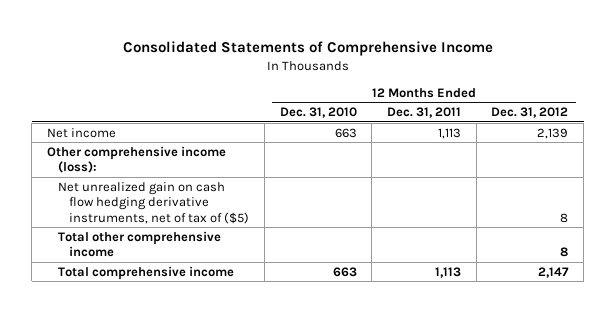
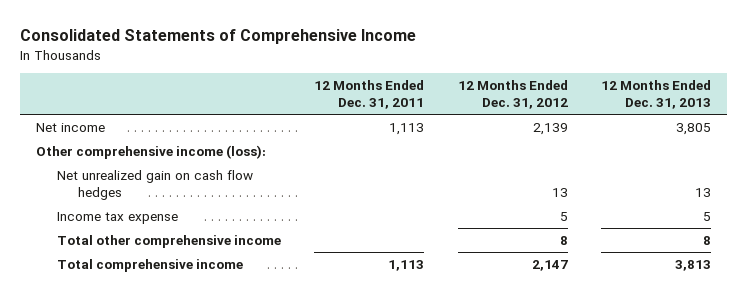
[279,107,357,119] Dec. 31, 2010 -> none
none -> [600,80,711,110] 12 Months Ended Dec. 31, 2013
[58,181,250,224] Net unrealized gain on cash flow hedging derivative instruments, net of tax of ($5) -> [57,169,254,200] Net unrealized gain on cash flow hedges
[560,212,569,223] 8 -> [551,187,568,197] 13
none -> [57,211,179,224] Income tax expense

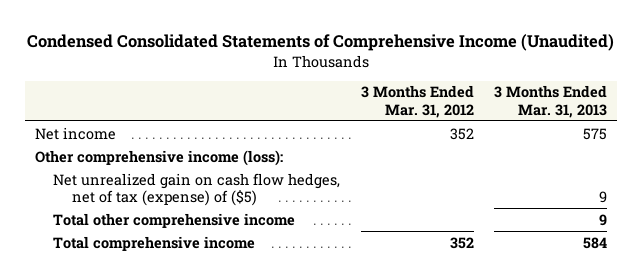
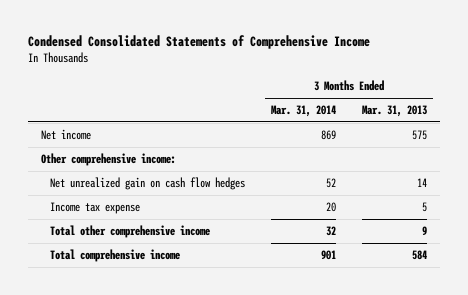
[27,34,615,52] Condensed Consolidated Statements of Comprehensive Income (Unaudited) -> [28,35,371,50] Condensed Consolidated Statements of Comprehensive Income
[360,85,474,118] 3 Months Ended Mar. 31, 2012 -> none
none -> [271,105,337,118] Mar. 31, 2014
[35,149,284,166] Other comprehensive income (loss): -> [40,153,176,167] Other comprehensive income:
[53,172,341,206] Net unrealized gain on cash flow hedges, net of tax (expense) of ($5) -> [50,177,246,191] Net unrealized gain on cash flow hedges
[599,190,608,203] 9 -> [416,178,427,188] 14
none -> [50,202,141,215] Income tax expense

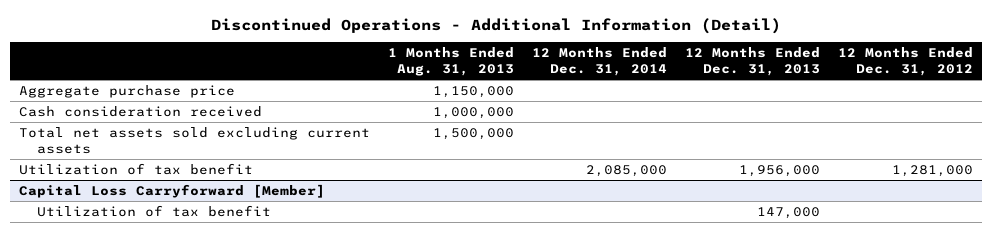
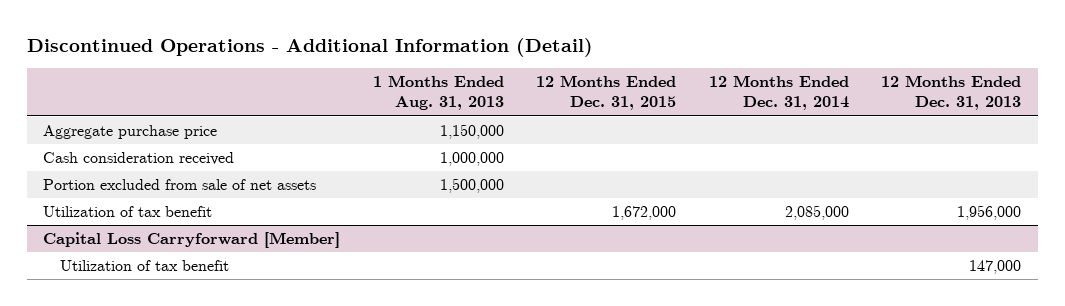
[838,47,974,77] 12 Months Ended Dec. 31, 2012 -> none
none -> [536,75,677,111] 12 Months Ended Dec. 31, 2015
[19,126,371,154] Total net assets sold excluding current assets -> none
none -> [43,179,317,191] Portion excluded from sale of net assets

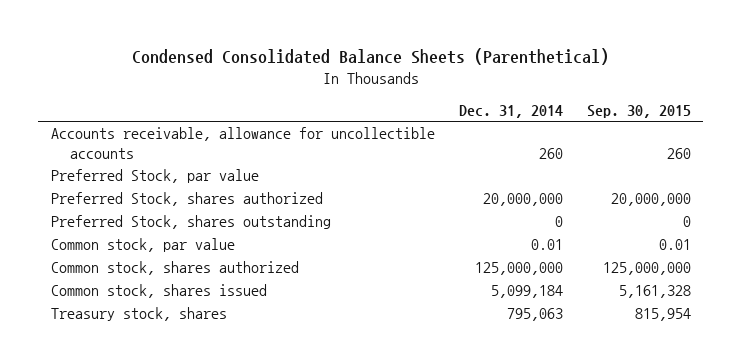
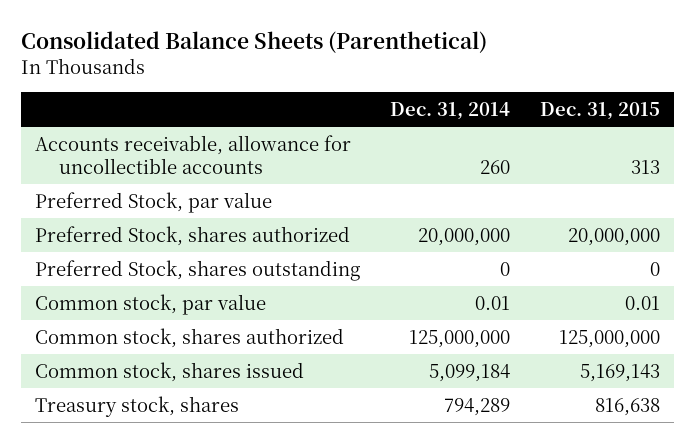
[131,48,609,66] Condensed Consolidated Balance Sheets (Parenthetical) -> [20,31,487,54] Consolidated Balance Sheets (Parenthetical)
[586,104,691,118] Sep. 30, 2015 -> none
none -> [539,101,660,120] Dec. 31, 2015
[506,308,563,322] 795,063 -> [444,397,511,416] 794,289

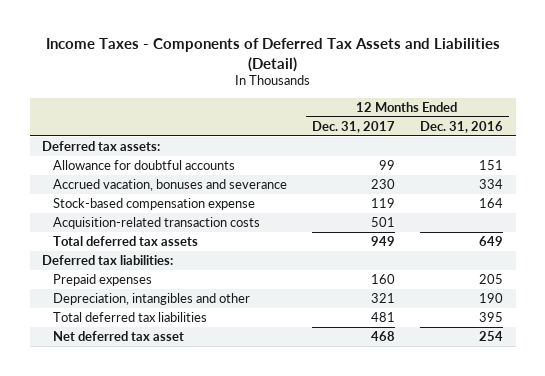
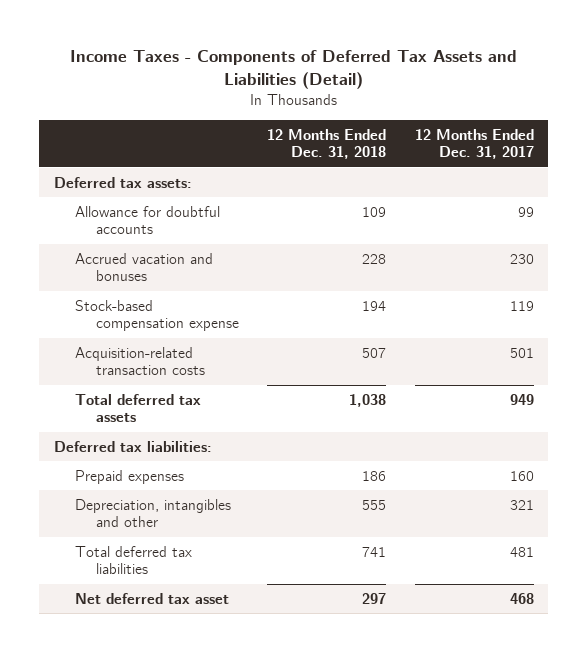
[419,120,503,133] Dec. 31, 2016 -> none
none -> [267,128,387,160] 12 Months Ended Dec. 31, 2018
[52,179,287,192] Accrued vacation, bonuses and severance -> [74,252,213,282] Accrued vacation and bonuses

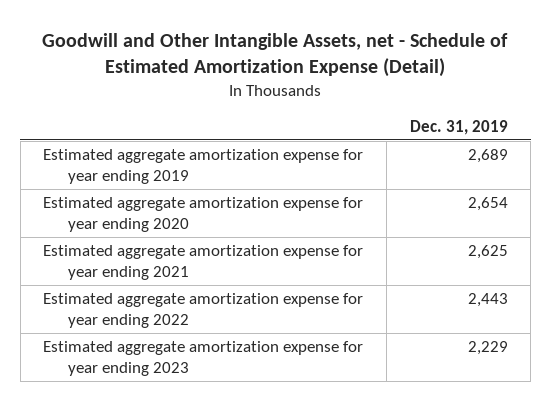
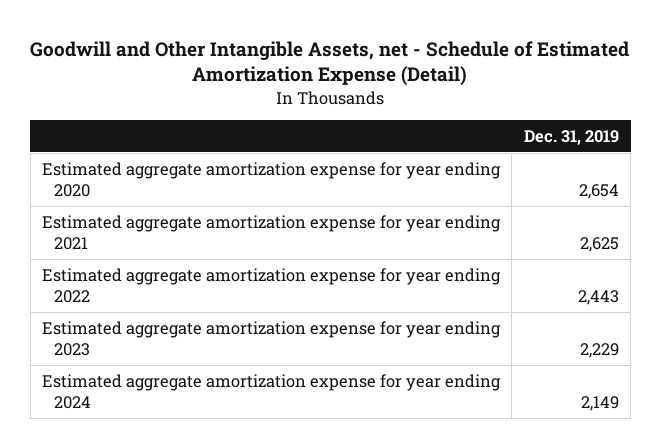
[43,148,364,185] Estimated aggregate amortization expense for year ending 2019 -> none
none -> [42,373,502,409] Estimated aggregate amortization expense for year ending 2024

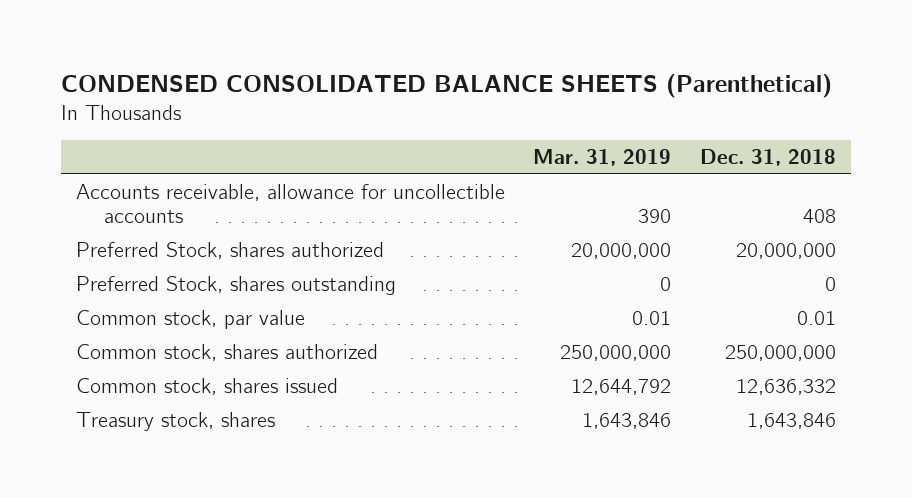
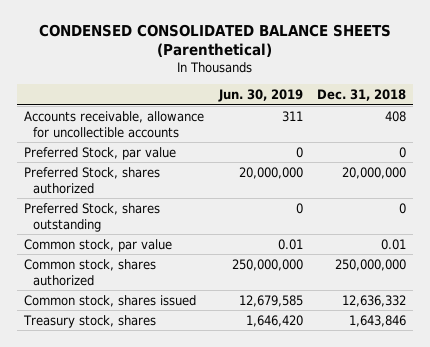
[533,148,672,166] Mar. 31, 2019 -> none
none -> [217,89,303,103] Jun. 30, 2019
none -> [24,146,177,160] Preferred Stock, par value

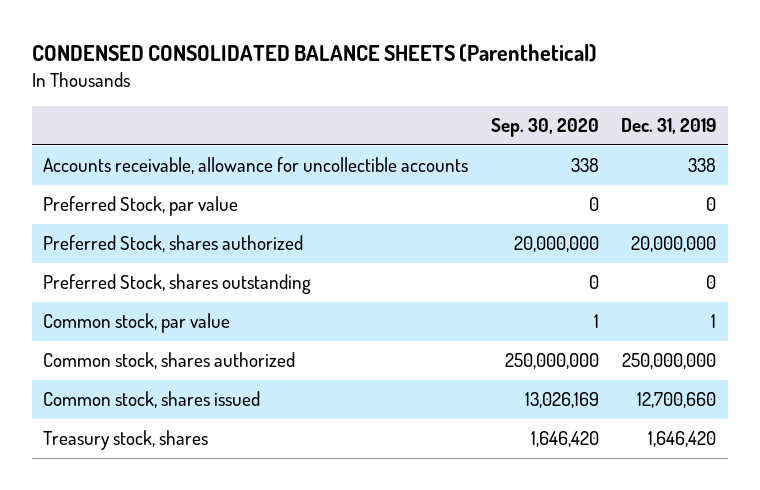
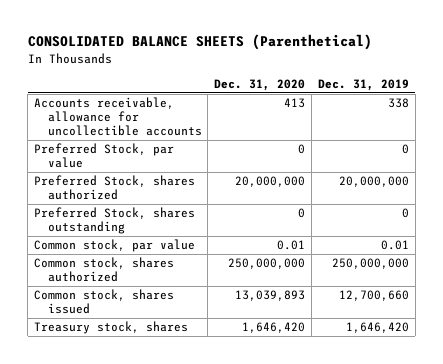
[31,44,597,63] CONDENSED CONSOLIDATED BALANCE SHEETS (Parenthetical) -> [27,34,372,51] CONSOLIDATED BALANCE SHEETS (Parenthetical)
[490,118,599,138] Sep. 30, 2020 -> none
none -> [214,79,306,92] Dec. 31, 2020
[711,314,717,329] 1 -> [380,240,409,251] 0.01

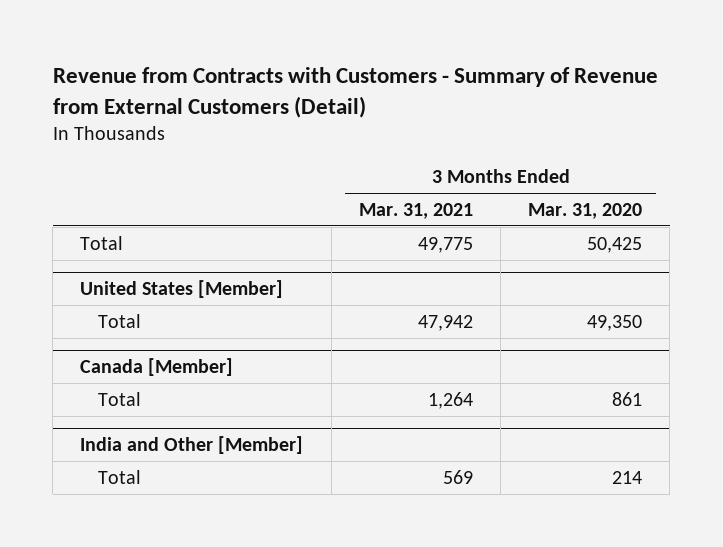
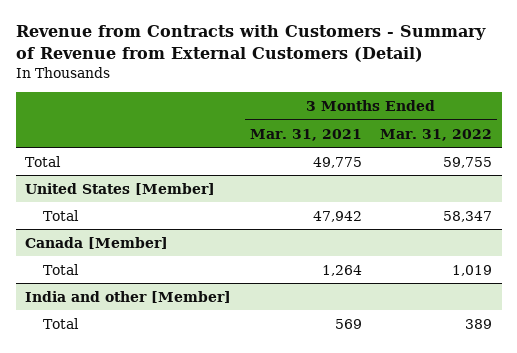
[528,202,643,219] Mar. 31, 2020 -> none
none -> [380,128,493,141] Mar. 31, 2022
[80,436,304,455] India and Other [Member] -> [24,290,231,303] India and other [Member]

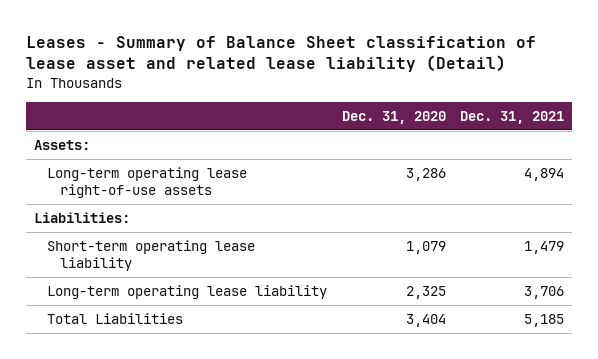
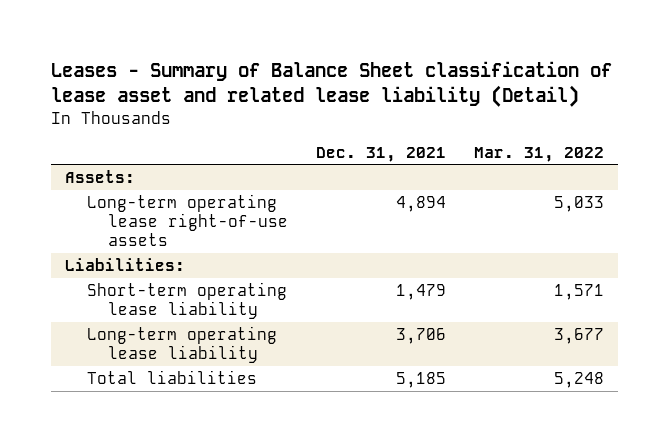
[341,110,446,124] Dec. 31, 2020 -> none
none -> [473,146,604,162] Mar. 31, 2022
[46,312,183,324] Total Liabilities -> [86,369,257,384] Total liabilities

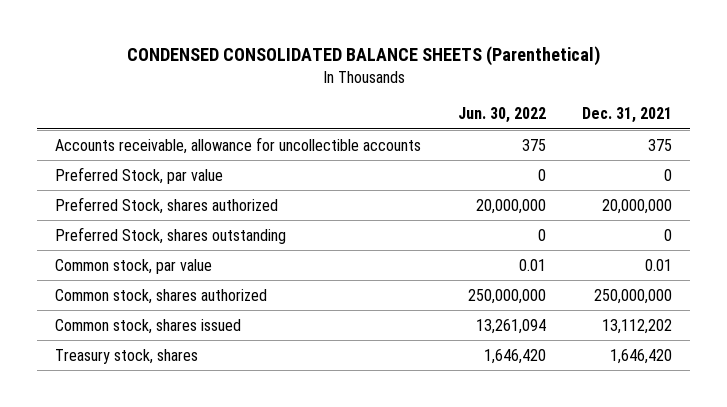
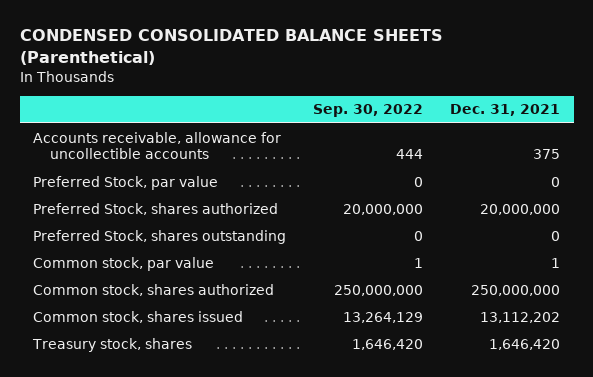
[457,107,546,124] Jun. 30, 2022 -> none
none -> [313,104,424,118] Sep. 30, 2022
[645,258,673,271] 0.01 -> [551,257,561,268] 1

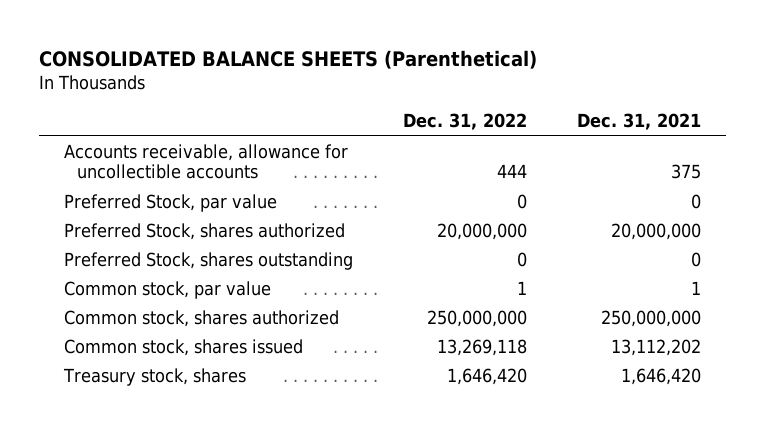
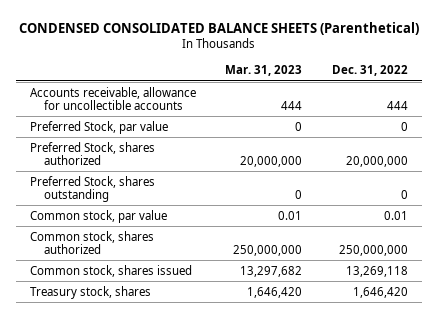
[38,49,537,69] CONSOLIDATED BALANCE SHEETS (Parenthetical) -> [18,22,419,36] CONDENSED CONSOLIDATED BALANCE SHEETS (Parenthetical)
[576,113,701,131] Dec. 31, 2021 -> none
none -> [225,65,303,77] Mar. 31, 2023
[516,280,527,295] 1 -> [383,210,408,220] 0.01

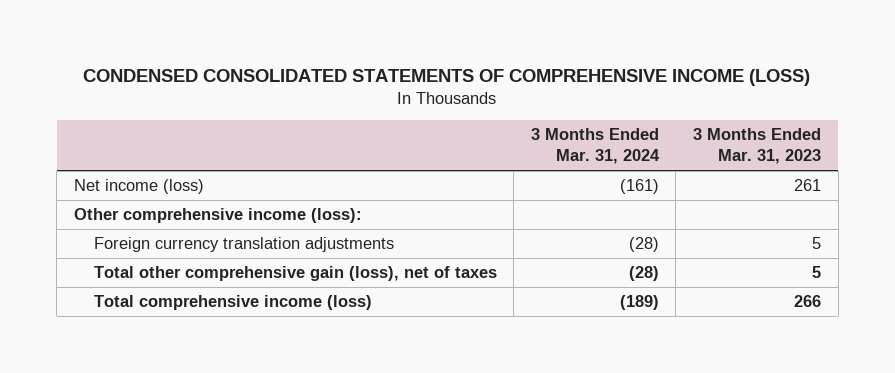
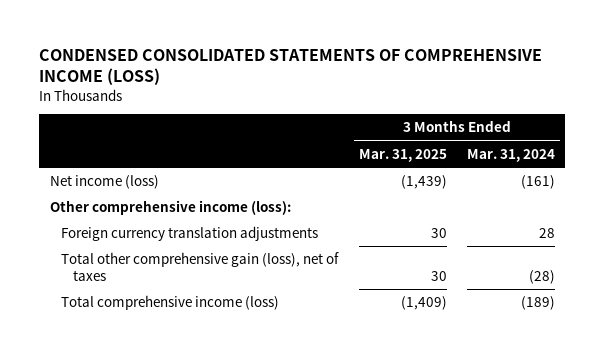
[693,128,822,165] 3 Months Ended Mar. 31, 2023 -> none
none -> [358,148,447,162] Mar. 31, 2025
[628,237,659,253] (28) -> [538,228,555,239] 28

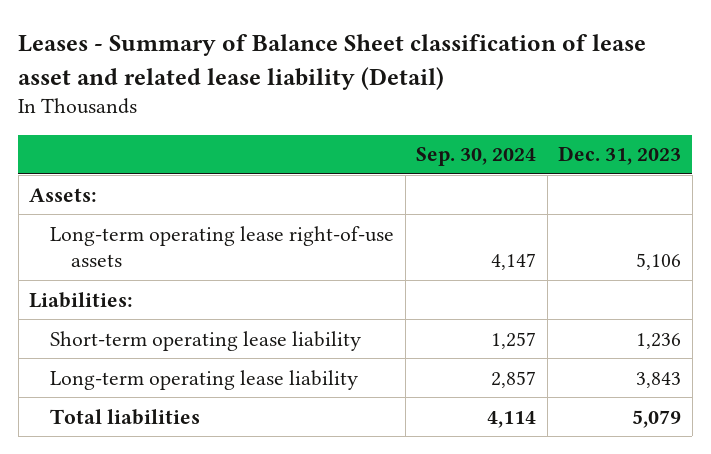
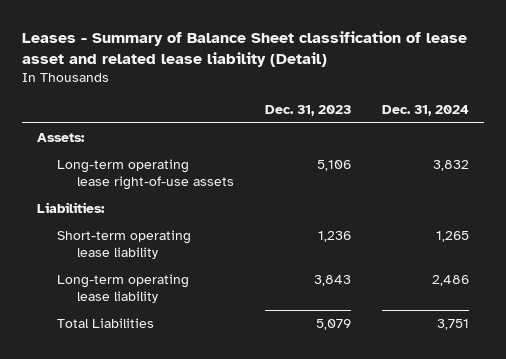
[416,147,537,167] Sep. 30, 2024 -> none
none -> [381,104,469,116] Dec. 31, 2024
[50,408,201,425] Total liabilities -> [56,318,154,329] Total Liabilities

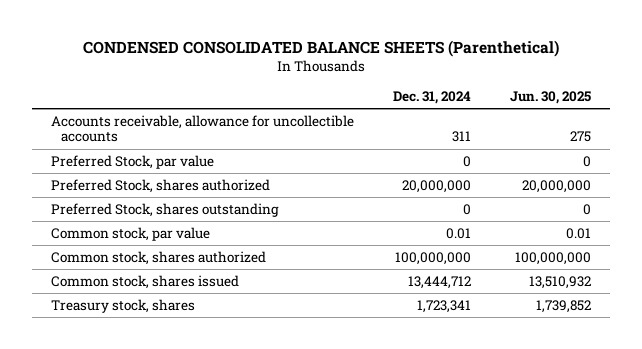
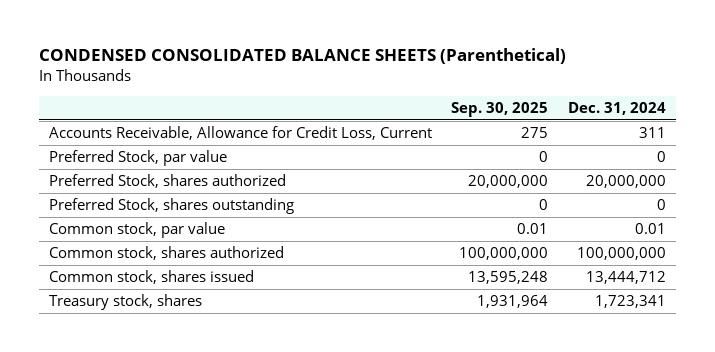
[509,90,591,104] Jun. 30, 2025 -> none
none -> [451,101,549,117] Sep. 30, 2025
[51,114,355,143] Accounts receivable, allowance for uncollectible accounts -> [48,126,432,141] Accounts Receivable, Allowance for Credit Loss, Current

